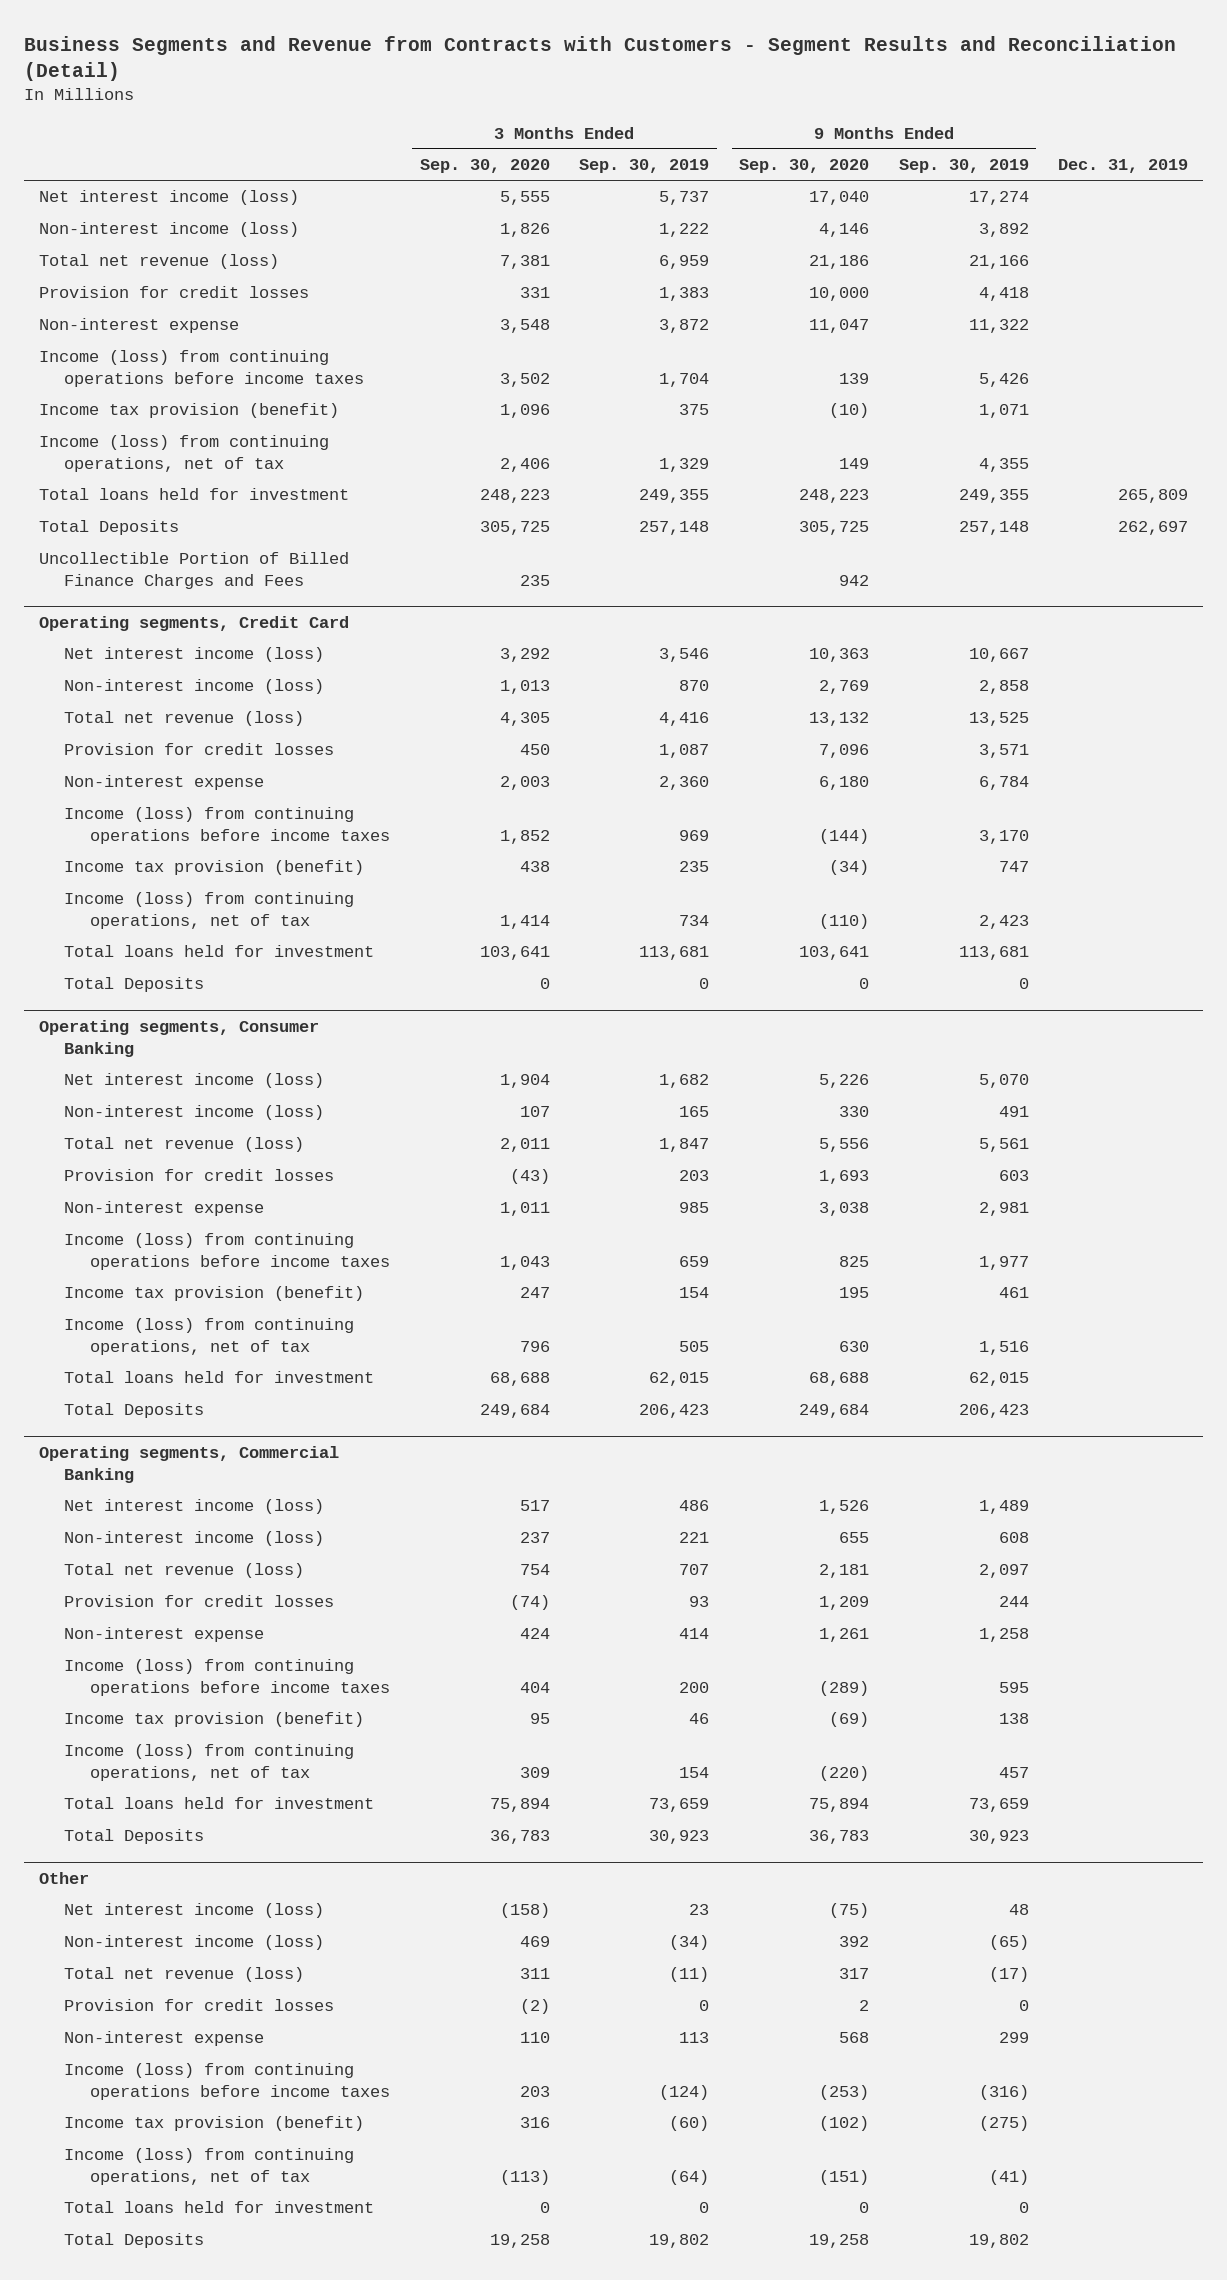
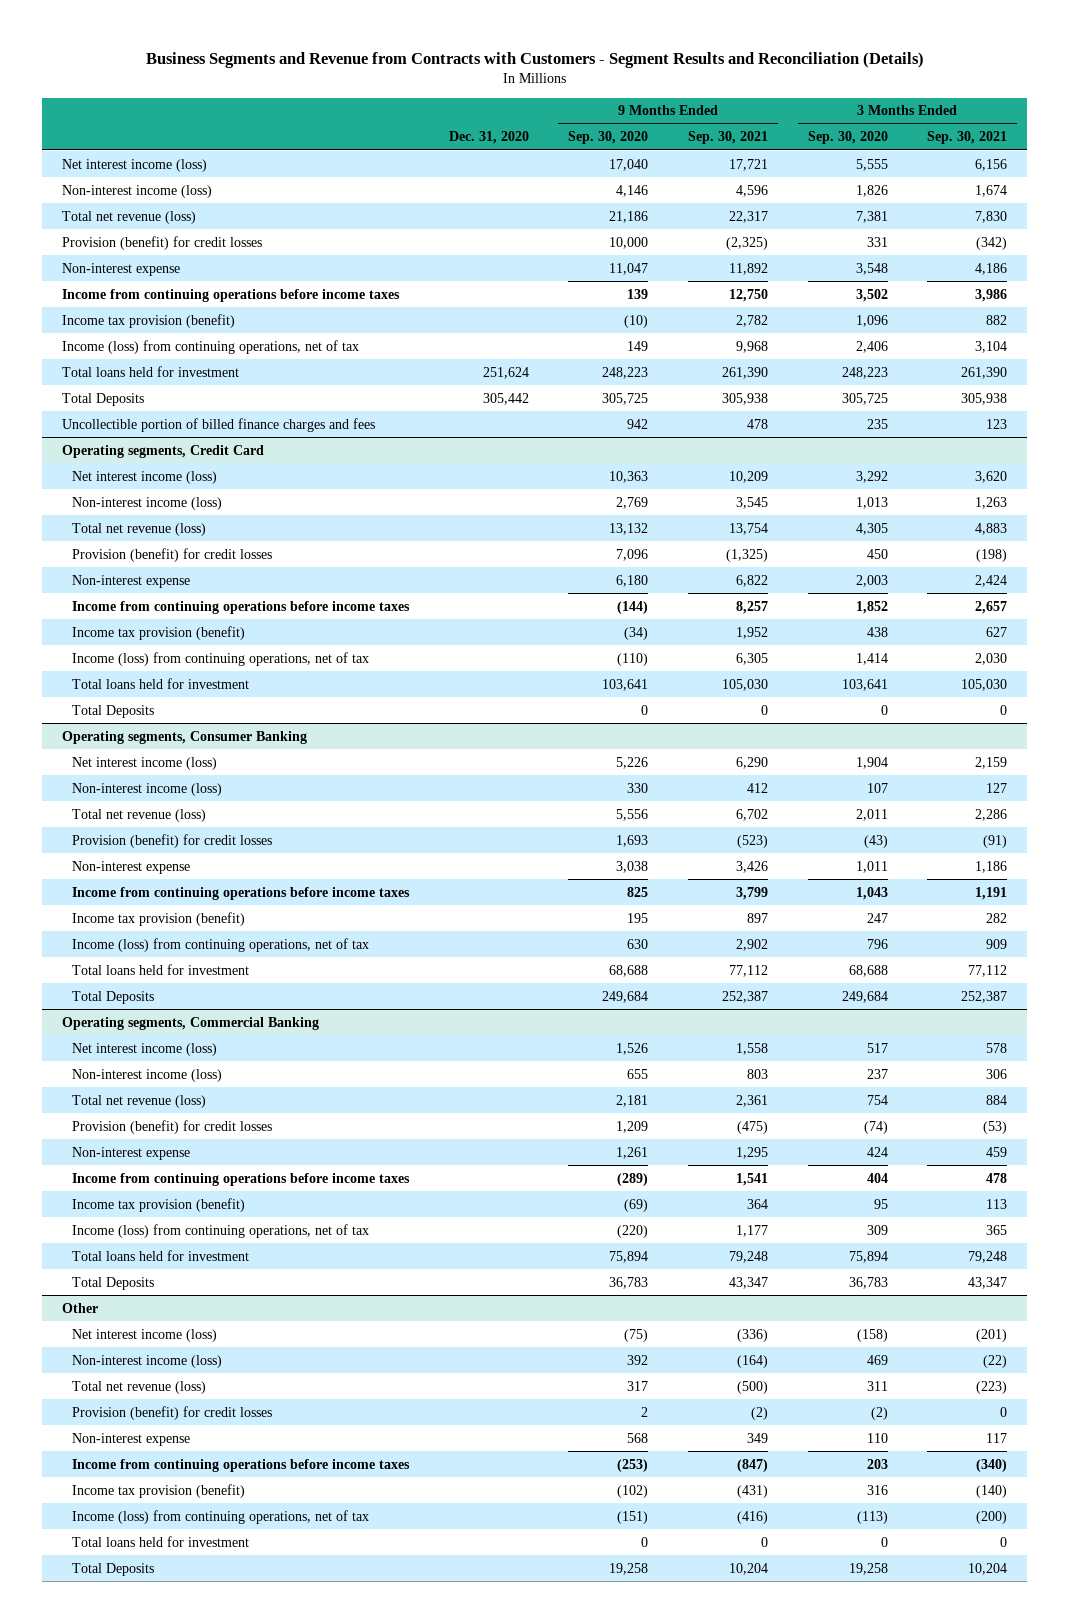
[24,35,1177,82] Business Segments and Revenue from Contracts with Customers - Segment Results and Reconciliation (Detail) -> [145,52,924,69] Business Segments and Revenue from Contracts with Customers - Segment Results and Reconciliation (Details)
[579,159,710,174] Sep. 30, 2019 -> none
[898,159,1029,174] Sep. 30, 2019 -> none
[1058,159,1189,174] Dec. 31, 2019 -> none
none -> [448,131,529,145] Dec. 31, 2020
none -> [687,131,768,145] Sep. 30, 2021
none -> [927,131,1008,145] Sep. 30, 2021
[39,286,310,299] Provision for credit losses -> [62,235,263,250] Provision (benefit) for credit losses
[39,350,365,388] Income (loss) from continuing operations before income taxes -> [62,288,401,302] Income from continuing operations before income taxes
[39,552,350,590] Uncollectible Portion of Billed Finance Charges and Fees -> [62,417,376,432] Uncollectible portion of billed finance charges and fees
[64,743,335,756] Provision for credit losses -> [72,547,273,562] Provision (benefit) for credit losses
[64,807,390,845] Income (loss) from continuing operations before income taxes -> [72,600,411,614] Income from continuing operations before income taxes
[64,1169,335,1182] Provision for credit losses -> [72,833,273,848] Provision (benefit) for credit losses
[64,1233,390,1271] Income (loss) from continuing operations before income taxes -> [72,886,411,900] Income from continuing operations before income taxes
[64,1595,335,1608] Provision for credit losses -> [72,1119,273,1134] Provision (benefit) for credit losses
[64,1659,390,1697] Income (loss) from continuing operations before income taxes -> [72,1172,411,1186] Income from continuing operations before income taxes
[64,1999,335,2012] Provision for credit losses -> [72,1405,273,1420] Provision (benefit) for credit losses
[64,2063,390,2101] Income (loss) from continuing operations before income taxes -> [72,1458,411,1472] Income from continuing operations before income taxes

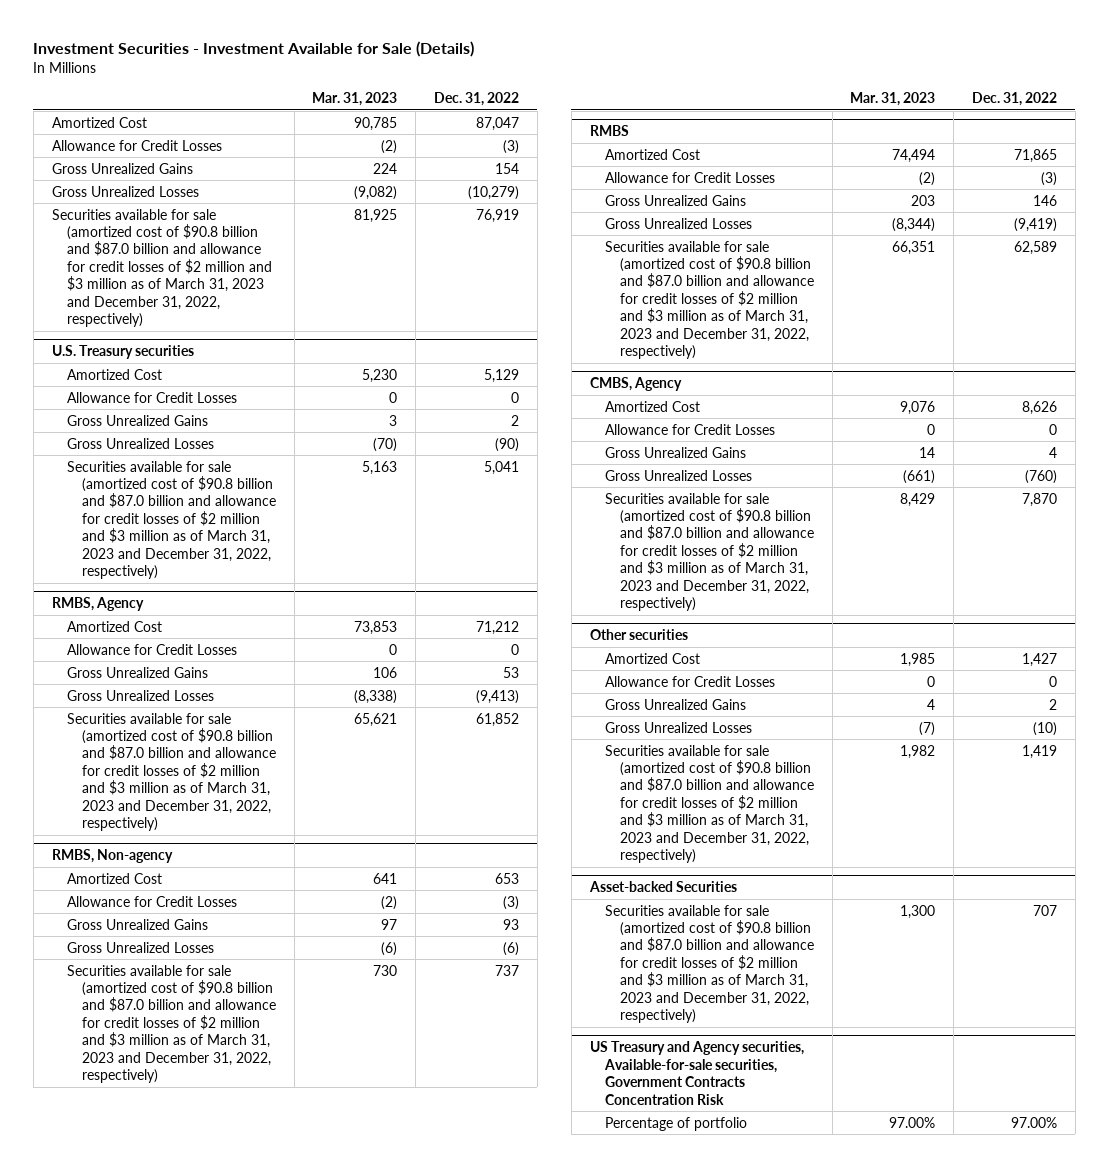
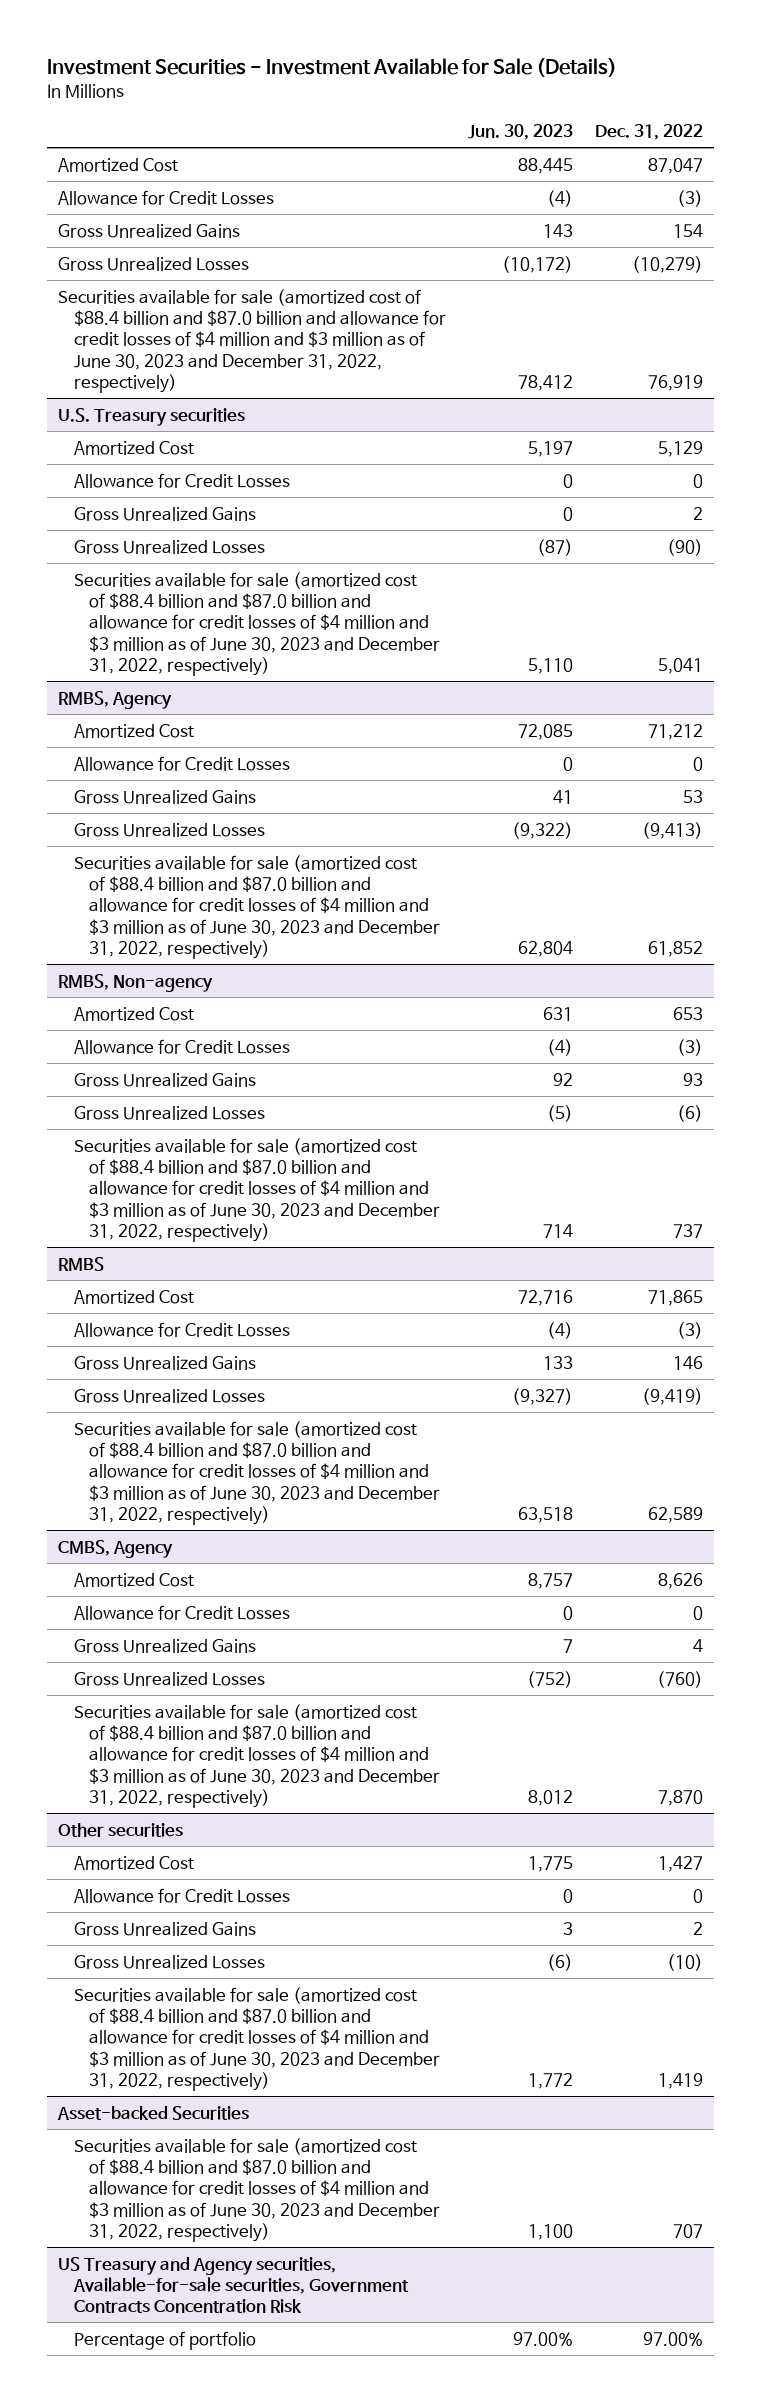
[312,91,398,106] Mar. 31, 2023 -> none
none -> [467,123,573,140] Jun. 30, 2023
[51,208,272,328] Securities available for sale (amortized cost of $90.8 billion and $87.0 billion and allowance for credit losses of $2 million and $3 million as of March 31, 2023 and December 31, 2022, respectively) -> [58,288,446,393] Securities available for sale (amortized cost of $88.4 billion and $87.0 billion and allowance for credit losses of $4 million and $3 million as of June 30, 2023 and December 31, 2022, respectively)
[66,460,276,580] Securities available for sale (amortized cost of $90.8 billion and $87.0 billion and allowance for credit losses of $2 million and $3 million as of March 31, 2023 and December 31, 2022, respectively) -> [73,571,441,676] Securities available for sale (amortized cost of $88.4 billion and $87.0 billion and allowance for credit losses of $4 million and $3 million as of June 30, 2023 and December 31, 2022, respectively)
[66,712,276,832] Securities available for sale (amortized cost of $90.8 billion and $87.0 billion and allowance for credit losses of $2 million and $3 million as of March 31, 2023 and December 31, 2022, respectively) -> [73,854,441,959] Securities available for sale (amortized cost of $88.4 billion and $87.0 billion and allowance for credit losses of $4 million and $3 million as of June 30, 2023 and December 31, 2022, respectively)
[66,964,276,1084] Securities available for sale (amortized cost of $90.8 billion and $87.0 billion and allowance for credit losses of $2 million and $3 million as of March 31, 2023 and December 31, 2022, respectively) -> [73,1137,441,1242] Securities available for sale (amortized cost of $88.4 billion and $87.0 billion and allowance for credit losses of $4 million and $3 million as of June 30, 2023 and December 31, 2022, respectively)
[604,240,814,360] Securities available for sale (amortized cost of $90.8 billion and $87.0 billion and allowance for credit losses of $2 million and $3 million as of March 31, 2023 and December 31, 2022, respectively) -> [73,1420,441,1525] Securities available for sale (amortized cost of $88.4 billion and $87.0 billion and allowance for credit losses of $4 million and $3 million as of June 30, 2023 and December 31, 2022, respectively)
[604,492,814,612] Securities available for sale (amortized cost of $90.8 billion and $87.0 billion and allowance for credit losses of $2 million and $3 million as of March 31, 2023 and December 31, 2022, respectively) -> [73,1703,441,1808] Securities available for sale (amortized cost of $88.4 billion and $87.0 billion and allowance for credit losses of $4 million and $3 million as of June 30, 2023 and December 31, 2022, respectively)
[604,744,814,864] Securities available for sale (amortized cost of $90.8 billion and $87.0 billion and allowance for credit losses of $2 million and $3 million as of March 31, 2023 and December 31, 2022, respectively) -> [73,1986,441,2091] Securities available for sale (amortized cost of $88.4 billion and $87.0 billion and allowance for credit losses of $4 million and $3 million as of June 30, 2023 and December 31, 2022, respectively)
[604,904,814,1024] Securities available for sale (amortized cost of $90.8 billion and $87.0 billion and allowance for credit losses of $2 million and $3 million as of March 31, 2023 and December 31, 2022, respectively) -> [73,2137,441,2242] Securities available for sale (amortized cost of $88.4 billion and $87.0 billion and allowance for credit losses of $4 million and $3 million as of June 30, 2023 and December 31, 2022, respectively)

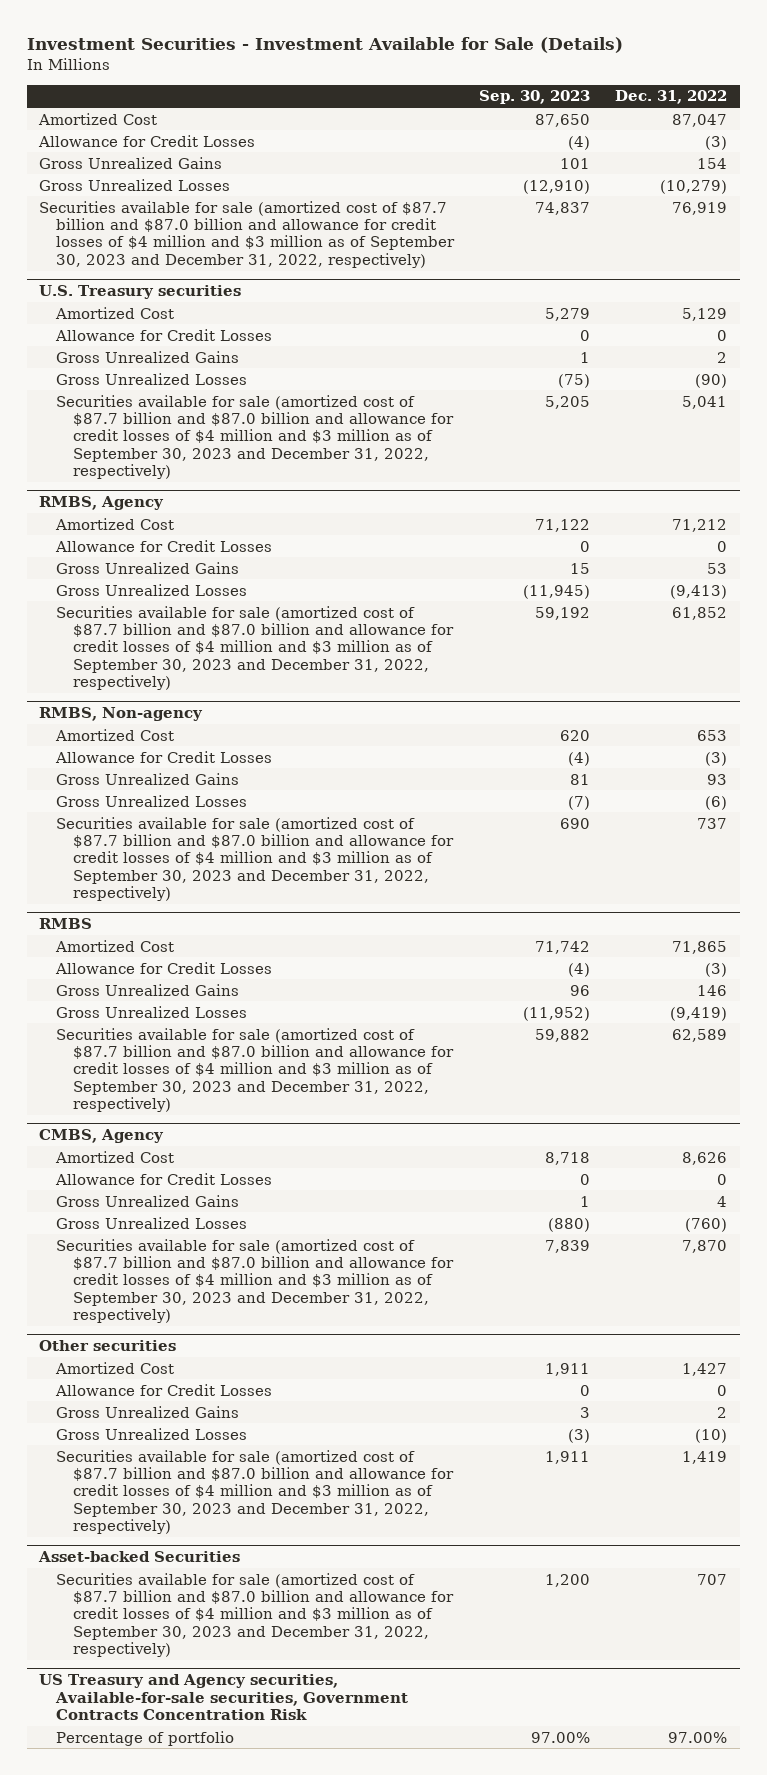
[467,123,573,140] Jun. 30, 2023 -> none
none -> [479,90,591,105] Sep. 30, 2023
[58,288,446,393] Securities available for sale (amortized cost of $88.4 billion and $87.0 billion and allowance for credit losses of $4 million and $3 million as of June 30, 2023 and December 31, 2022, respectively) -> [39,200,456,268] Securities available for sale (amortized cost of $87.7 billion and $87.0 billion and allowance for credit losses of $4 million and $3 million as of September 30, 2023 and December 31, 2022, respectively)
[73,571,441,676] Securities available for sale (amortized cost of $88.4 billion and $87.0 billion and allowance for credit losses of $4 million and $3 million as of June 30, 2023 and December 31, 2022, respectively) -> [56,394,454,480] Securities available for sale (amortized cost of $87.7 billion and $87.0 billion and allowance for credit losses of $4 million and $3 million as of September 30, 2023 and December 31, 2022, respectively)
[73,854,441,959] Securities available for sale (amortized cost of $88.4 billion and $87.0 billion and allowance for credit losses of $4 million and $3 million as of June 30, 2023 and December 31, 2022, respectively) -> [56,605,454,691] Securities available for sale (amortized cost of $87.7 billion and $87.0 billion and allowance for credit losses of $4 million and $3 million as of September 30, 2023 and December 31, 2022, respectively)
[73,1137,441,1242] Securities available for sale (amortized cost of $88.4 billion and $87.0 billion and allowance for credit losses of $4 million and $3 million as of June 30, 2023 and December 31, 2022, respectively) -> [56,816,454,902] Securities available for sale (amortized cost of $87.7 billion and $87.0 billion and allowance for credit losses of $4 million and $3 million as of September 30, 2023 and December 31, 2022, respectively)
[73,1420,441,1525] Securities available for sale (amortized cost of $88.4 billion and $87.0 billion and allowance for credit losses of $4 million and $3 million as of June 30, 2023 and December 31, 2022, respectively) -> [56,1027,454,1113] Securities available for sale (amortized cost of $87.7 billion and $87.0 billion and allowance for credit losses of $4 million and $3 million as of September 30, 2023 and December 31, 2022, respectively)
[73,1703,441,1808] Securities available for sale (amortized cost of $88.4 billion and $87.0 billion and allowance for credit losses of $4 million and $3 million as of June 30, 2023 and December 31, 2022, respectively) -> [56,1238,454,1324] Securities available for sale (amortized cost of $87.7 billion and $87.0 billion and allowance for credit losses of $4 million and $3 million as of September 30, 2023 and December 31, 2022, respectively)
[73,1986,441,2091] Securities available for sale (amortized cost of $88.4 billion and $87.0 billion and allowance for credit losses of $4 million and $3 million as of June 30, 2023 and December 31, 2022, respectively) -> [56,1449,454,1535] Securities available for sale (amortized cost of $87.7 billion and $87.0 billion and allowance for credit losses of $4 million and $3 million as of September 30, 2023 and December 31, 2022, respectively)
[73,2137,441,2242] Securities available for sale (amortized cost of $88.4 billion and $87.0 billion and allowance for credit losses of $4 million and $3 million as of June 30, 2023 and December 31, 2022, respectively) -> [56,1572,454,1658] Securities available for sale (amortized cost of $87.7 billion and $87.0 billion and allowance for credit losses of $4 million and $3 million as of September 30, 2023 and December 31, 2022, respectively)

